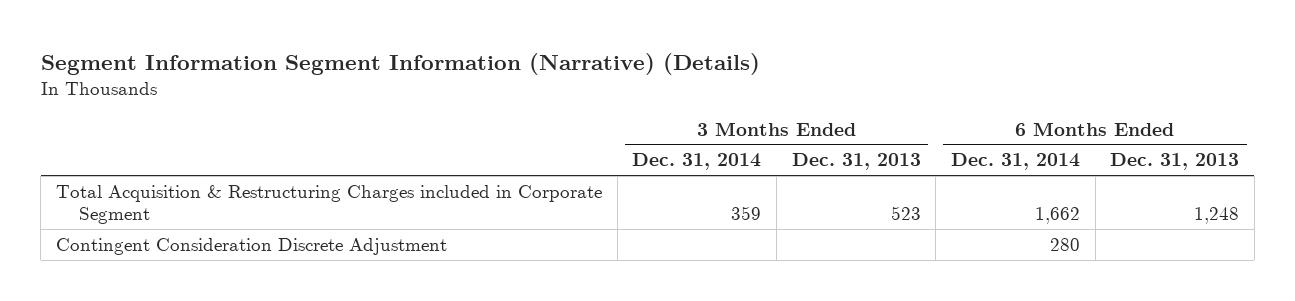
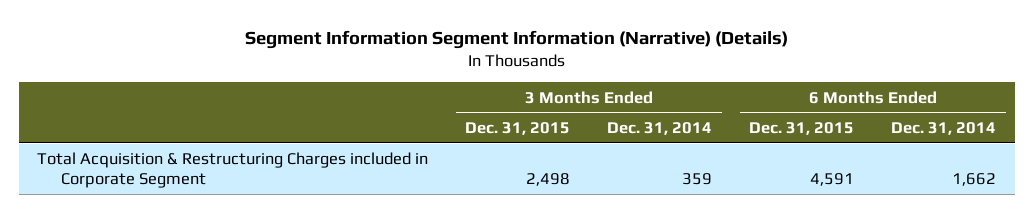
[791,153,921,171] Dec. 31, 2013 -> none
[1110,153,1240,171] Dec. 31, 2013 -> none
none -> [465,121,571,135] Dec. 31, 2015
none -> [749,121,855,135] Dec. 31, 2015
[56,237,448,255] Contingent Consideration Discrete Adjustment -> none

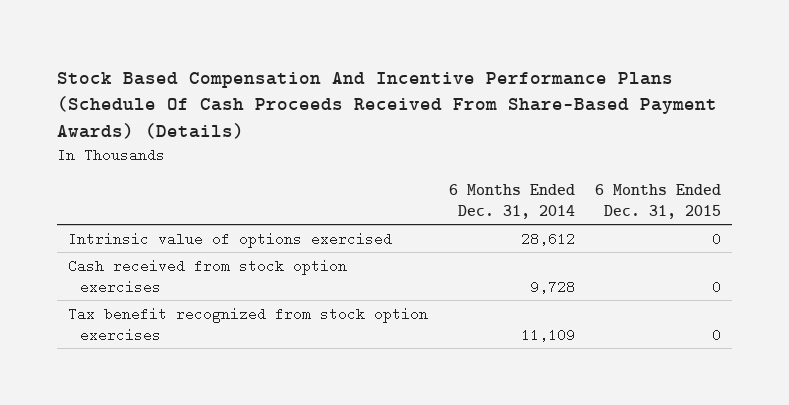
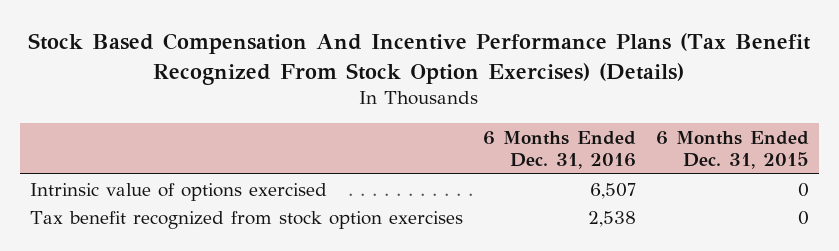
[57,71,718,139] Stock Based Compensation And Incentive Performance Plans (Schedule Of Cash Proceeds Received From Share-Based Payment Awards) (Details) -> [28,33,812,85] Stock Based Compensation And Incentive Performance Plans (Tax Benefit Recognized From Stock Option Exercises) (Details)
[448,184,575,220] 6 Months Ended Dec. 31, 2014 -> none
none -> [482,130,636,170] 6 Months Ended Dec. 31, 2016
[67,258,347,294] Cash received from stock option exercises -> none

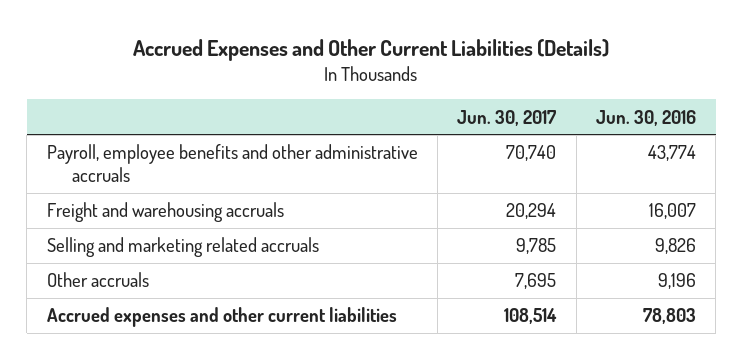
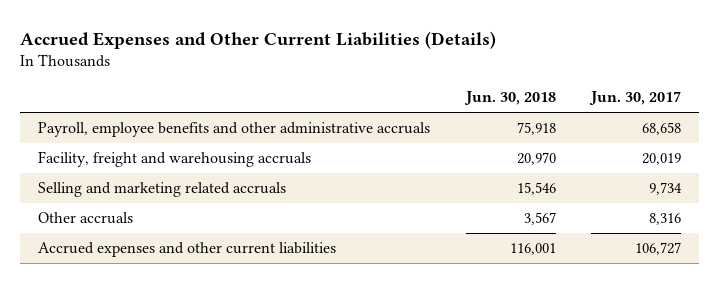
[595,109,696,126] Jun. 30, 2016 -> none
none -> [463,91,556,106] Jun. 30, 2018
[506,145,557,162] 70,740 -> [642,122,682,136] 68,658
[46,202,284,223] Freight and warehousing accruals -> [37,151,311,168] Facility, freight and warehousing accruals
[506,203,557,220] 20,294 -> [642,153,682,166] 20,019
[516,238,557,255] 9,785 -> [649,182,683,196] 9,734
[515,273,557,290] 7,695 -> [649,213,682,226] 8,316
[504,308,558,325] 108,514 -> [635,242,682,256] 106,727

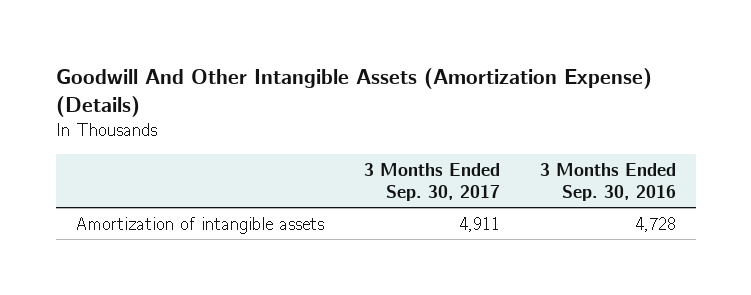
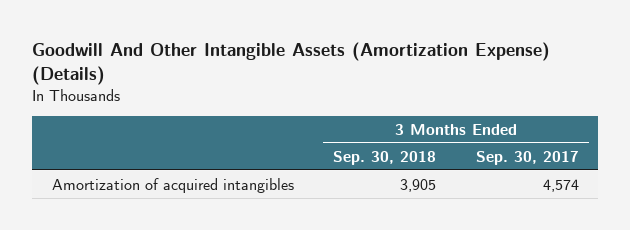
[539,162,676,202] 3 Months Ended Sep. 30, 2016 -> none
none -> [333,150,437,165] Sep. 30, 2018
[75,216,325,234] Amortization of intangible assets -> [51,177,294,193] Amortization of acquired intangibles
[459,216,501,232] 4,911 -> [542,178,579,192] 4,574

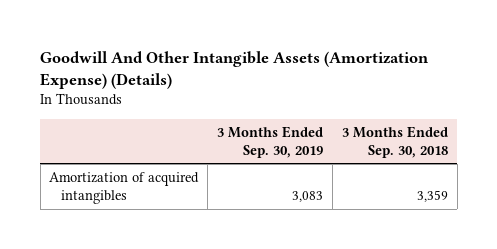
[475,150,579,165] Sep. 30, 2017 -> none
none -> [217,125,324,159] 3 Months Ended Sep. 30, 2019
[400,178,437,192] 3,905 -> [416,190,448,203] 3,359

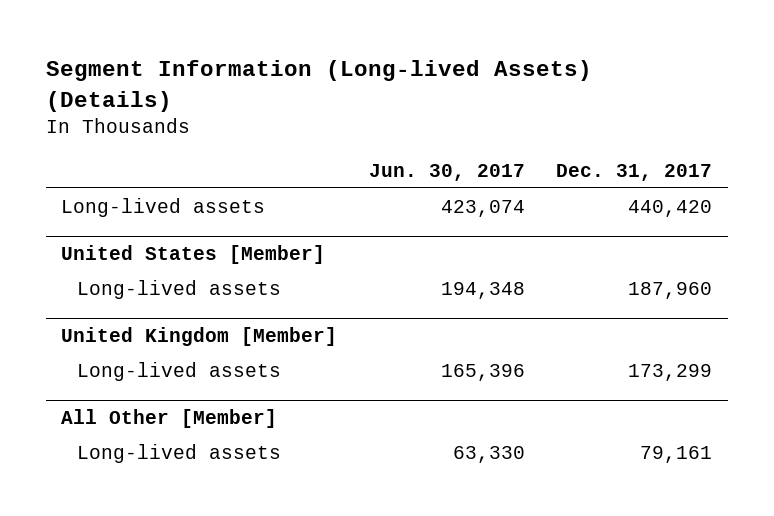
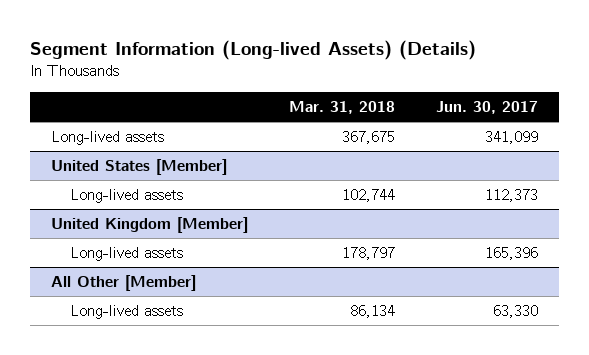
[556,163,713,181] Dec. 31, 2017 -> none
none -> [288,101,395,115] Mar. 31, 2018
[440,200,525,218] 423,074 -> [485,131,539,145] 341,099
[440,282,525,300] 194,348 -> [485,189,539,203] 112,373

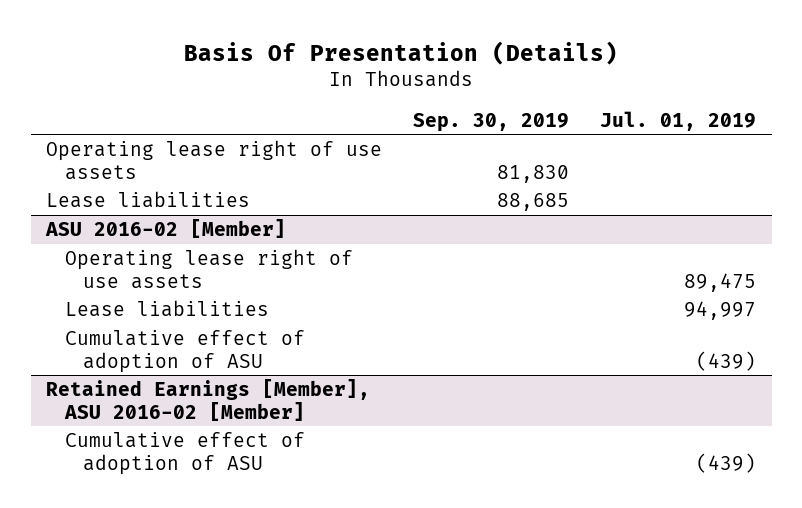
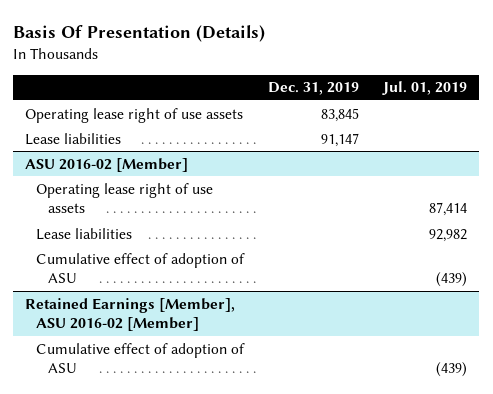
[413,112,570,132] Sep. 30, 2019 -> none
none -> [268,82,360,96] Dec. 31, 2019
[684,272,757,292] 89,475 -> [429,202,468,217] 87,414
[684,301,757,321] 94,997 -> [429,228,468,242] 92,982

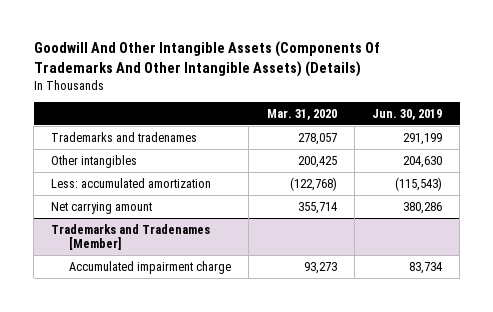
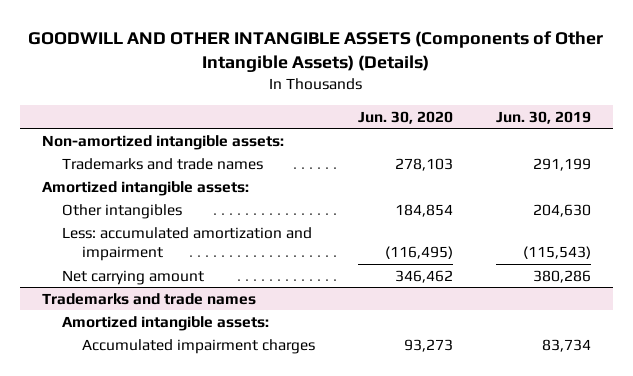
[33,41,380,77] Goodwill And Other Intangible Assets (Components Of Trademarks And Other Intangible Assets) (Details) -> [28,31,604,73] GOODWILL AND OTHER INTANGIBLE ASSETS (Components of Other Intangible Assets) (Details)
[266,108,337,120] Mar. 31, 2020 -> none
none -> [358,110,454,124] Jun. 30, 2020
none -> [41,134,284,150] Non-amortized intangible assets:
[51,131,198,142] Trademarks and tradenames -> [61,157,263,170] Trademarks and trade names
none -> [41,180,249,196] Amortized intangible assets:
[51,177,212,188] Less: accumulated amortization -> [61,226,312,261] Less: accumulated amortization and impairment
[51,223,211,251] Trademarks and Tradenames [Member] -> [41,292,256,305] Trademarks and trade names
none -> [61,315,269,331] Amortized intangible assets:
[69,260,232,274] Accumulated impairment charge -> [82,338,316,354] Accumulated impairment charges

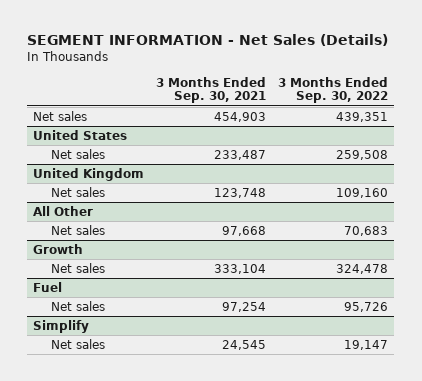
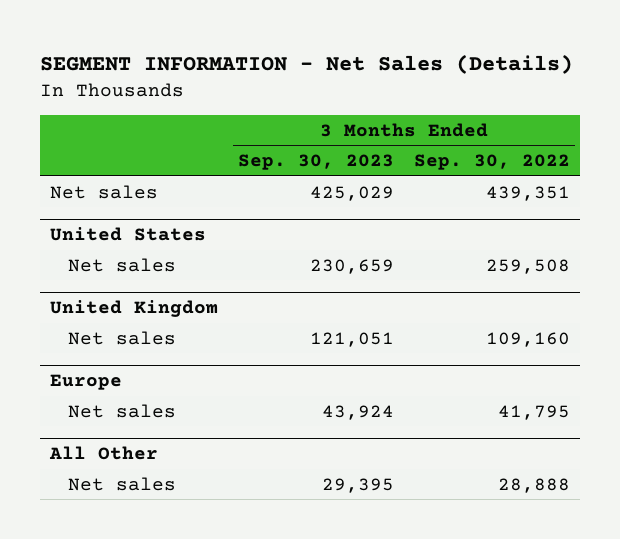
[156,76,267,104] 3 Months Ended Sep. 30, 2021 -> none
none -> [237,154,394,171] Sep. 30, 2023
none -> [49,374,122,391] Europe
none -> [68,403,177,418] Net sales
[33,243,84,254] Growth -> none
[50,262,105,273] Net sales -> none
[33,281,63,292] Fuel -> none
[50,300,105,311] Net sales -> none
[33,319,90,333] Simplify -> none
[50,338,105,349] Net sales -> none
[344,225,389,236] 70,683 -> [497,477,570,493] 28,888

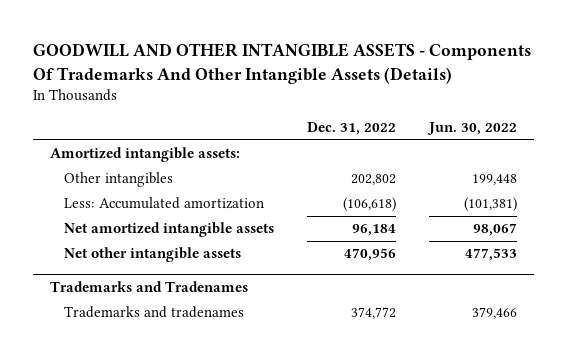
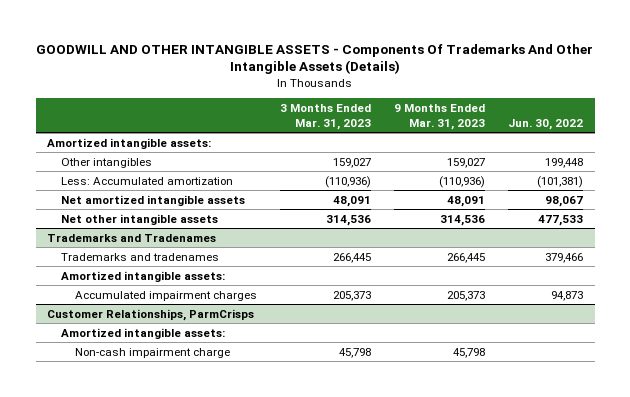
[306,122,396,136] Dec. 31, 2022 -> none
none -> [279,104,371,130] 3 Months Ended Mar. 31, 2023
none -> [393,104,485,130] 9 Months Ended Mar. 31, 2023
none -> [60,270,225,282] Amortized intangible assets:
none -> [74,290,257,301] Accumulated impairment charges
none -> [47,308,255,321] Customer Relationships, ParmCrisps
none -> [60,327,225,339] Amortized intangible assets:
none -> [74,347,230,358] Non-cash impairment charge

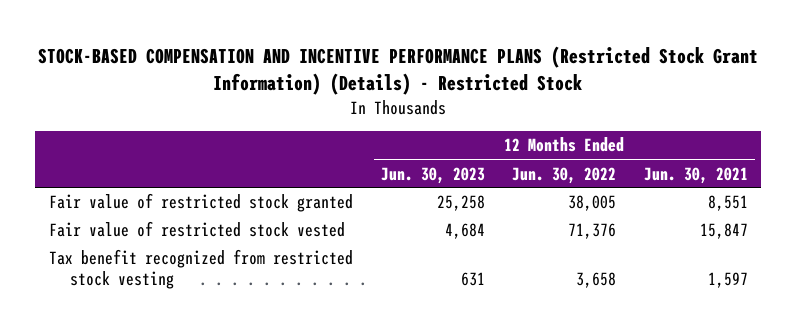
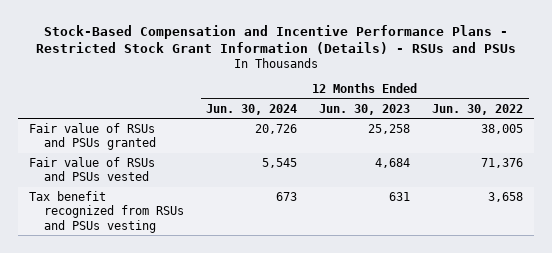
[38,45,759,95] STOCK-BASED COMPENSATION AND INCENTIVE PERFORMANCE PLANS (Restricted Stock Grant Information) (Details) - Restricted Stock -> [35,24,516,55] Stock-Based Compensation and Incentive Performance Plans - Restricted Stock Grant Information (Details) - RSUs and PSUs
[643,166,748,184] Jun. 30, 2021 -> none
none -> [206,103,298,115] Jun. 30, 2024
[49,193,354,213] Fair value of restricted stock granted -> [28,122,156,151] Fair value of RSUs and PSUs granted
[49,221,346,238] Fair value of restricted stock vested -> [28,156,155,182] Fair value of RSUs and PSUs vested
[49,249,354,289] Tax benefit recognized from restricted stock vesting -> [28,190,184,233] Tax benefit recognized from RSUs and PSUs vesting

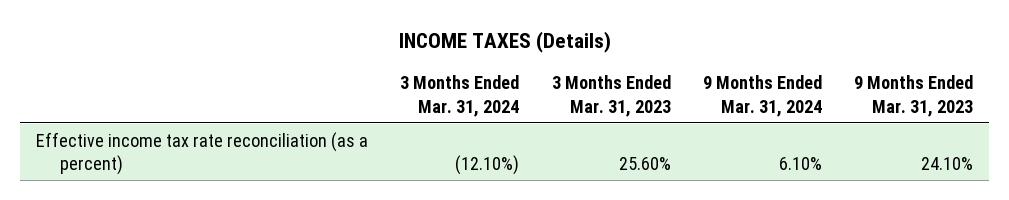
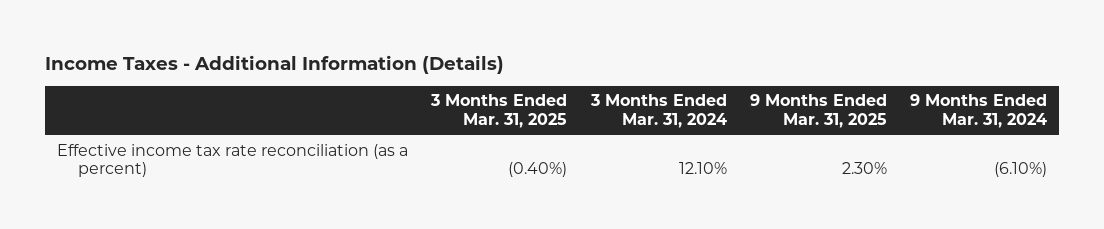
[398,31,611,54] INCOME TAXES (Details) -> [45,54,505,74] Income Taxes - Additional Information (Details)
[551,75,671,117] 3 Months Ended Mar. 31, 2023 -> none
[853,75,973,117] 9 Months Ended Mar. 31, 2023 -> none
none -> [430,94,568,128] 3 Months Ended Mar. 31, 2025
none -> [750,94,888,128] 9 Months Ended Mar. 31, 2025
[455,154,520,175] (12.10%) -> [678,162,727,175] 12.10%
[778,156,822,170] 6.10% -> [994,162,1048,178] (6.10%)

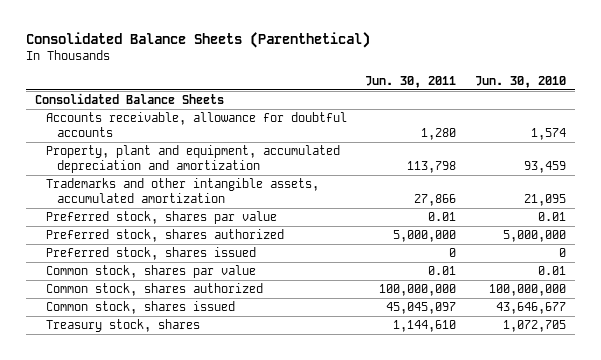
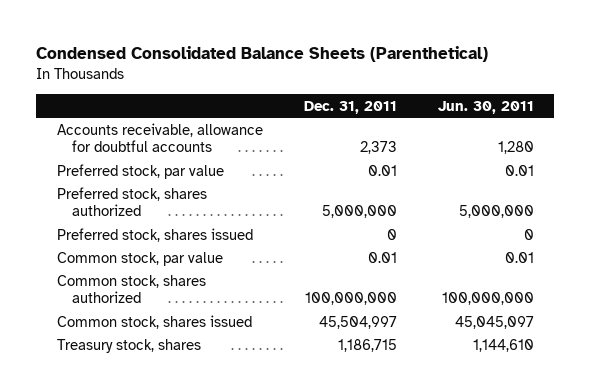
[25,31,370,48] Consolidated Balance Sheets (Parenthetical) -> [36,46,489,63] Condensed Consolidated Balance Sheets (Parenthetical)
[474,75,566,88] Jun. 30, 2010 -> none
none -> [303,100,397,114] Dec. 31, 2011
[34,93,224,105] Consolidated Balance Sheets -> none
[45,145,340,174] Property, plant and equipment, accumulated depreciation and amortization -> none
[45,178,319,204] Trademarks and other intangible assets, accumulated amortization -> none
[45,211,277,225] Preferred stock, shares par value -> [56,163,224,179] Preferred stock, par value
[45,265,256,279] Common stock, shares par value -> [56,251,223,266] Common stock, par value

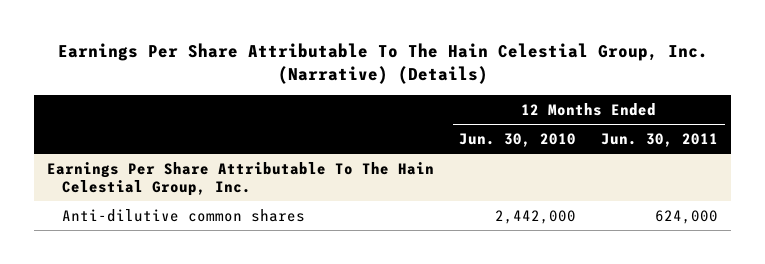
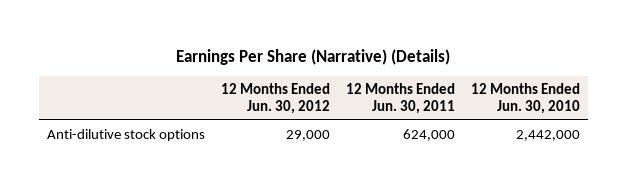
[57,43,708,85] Earnings Per Share Attributable To The Hain Celestial Group, Inc. (Narrative) (Details) -> [176,48,451,65] Earnings Per Share (Narrative) (Details)
none -> [220,83,330,115] 12 Months Ended Jun. 30, 2012
[46,161,434,196] Earnings Per Share Attributable To The Hain Celestial Group, Inc. -> none
[62,208,306,222] Anti-dilutive common shares -> [46,128,205,141] Anti-dilutive stock options

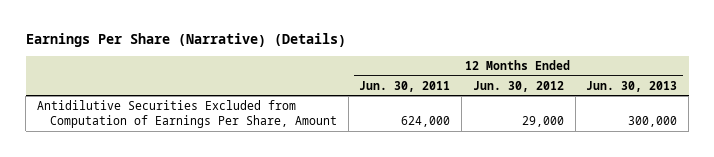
[470,83,580,115] 12 Months Ended Jun. 30, 2010 -> none
none -> [586,80,678,92] Jun. 30, 2013
[46,128,205,141] Anti-dilutive stock options -> [37,100,337,128] Antidilutive Securities Excluded from Computation of Earnings Per Share, Amount

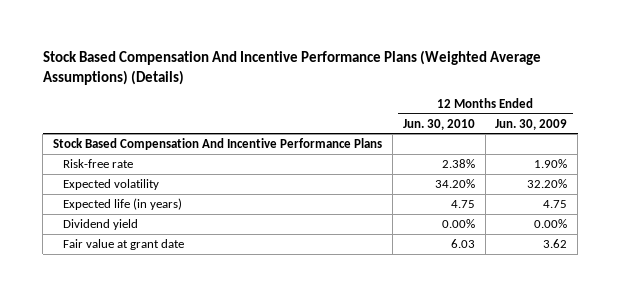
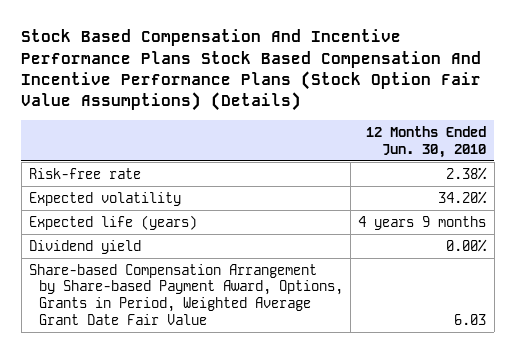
[42,50,541,85] Stock Based Compensation And Incentive Performance Plans (Weighted Average Assumptions) (Details) -> [21,29,482,112] Stock Based Compensation And Incentive Performance Plans Stock Based Compensation And Incentive Performance Plans (Stock Option Fair Value Assumptions) (Details)
[495,118,568,130] Jun. 30, 2009 -> none
[53,137,383,150] Stock Based Compensation And Incentive Performance Plans -> none
[63,197,183,210] Expected life (in years) -> [28,214,197,230] Expected life (years)
[450,199,475,208] 4.75 -> [358,215,487,230] 4 years 9 months
[63,238,185,250] Fair value at grant date -> [28,263,343,326] Share-based Compensation Arrangement by Share-based Payment Award, Options, Grants in Period, Weighted Average Grant Date Fair Value

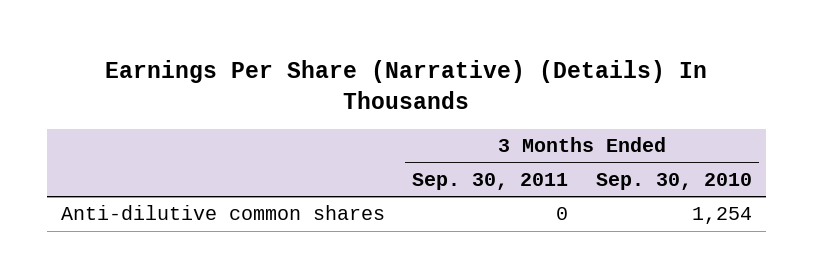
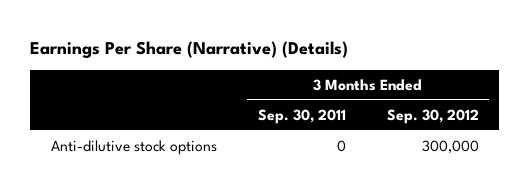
[105,59,708,109] Earnings Per Share (Narrative) (Details) In Thousands -> [30,41,349,59] Earnings Per Share (Narrative) (Details)
[596,173,753,191] Sep. 30, 2010 -> none
none -> [386,108,479,124] Sep. 30, 2012
[60,205,385,221] Anti-dilutive common shares -> [50,140,217,156] Anti-dilutive stock options

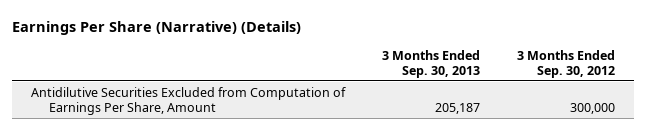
[257,108,346,124] Sep. 30, 2011 -> none
none -> [381,49,480,78] 3 Months Ended Sep. 30, 2013
[50,140,217,156] Anti-dilutive stock options -> [30,87,346,116] Antidilutive Securities Excluded from Computation of Earnings Per Share, Amount

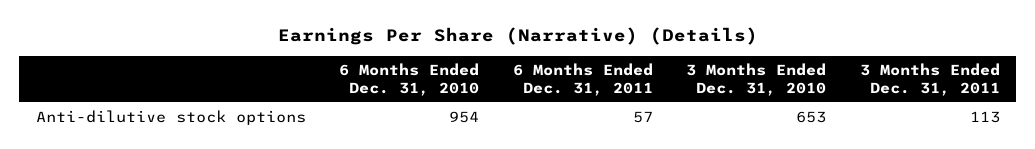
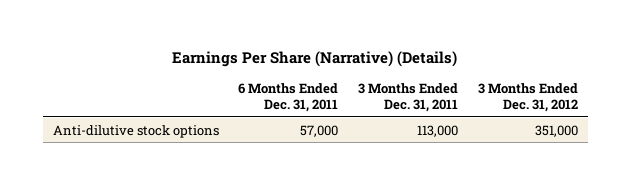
[339,62,480,97] 6 Months Ended Dec. 31, 2010 -> none
[686,62,827,97] 3 Months Ended Dec. 31, 2010 -> none
none -> [477,83,578,113] 3 Months Ended Dec. 31, 2012
[632,110,653,123] 57 -> [300,124,339,137] 57,000
[969,110,1000,123] 113 -> [417,124,459,137] 113,000

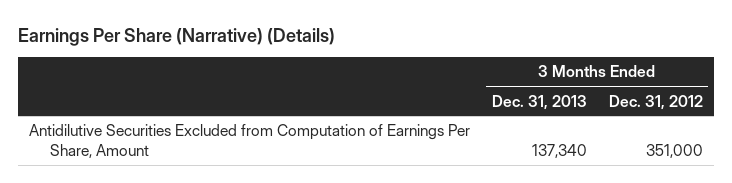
[238,83,339,113] 6 Months Ended Dec. 31, 2011 -> none
[358,83,459,113] 3 Months Ended Dec. 31, 2011 -> none
none -> [491,94,587,110] Dec. 31, 2013
[52,124,219,138] Anti-dilutive stock options -> [28,124,470,158] Antidilutive Securities Excluded from Computation of Earnings Per Share, Amount

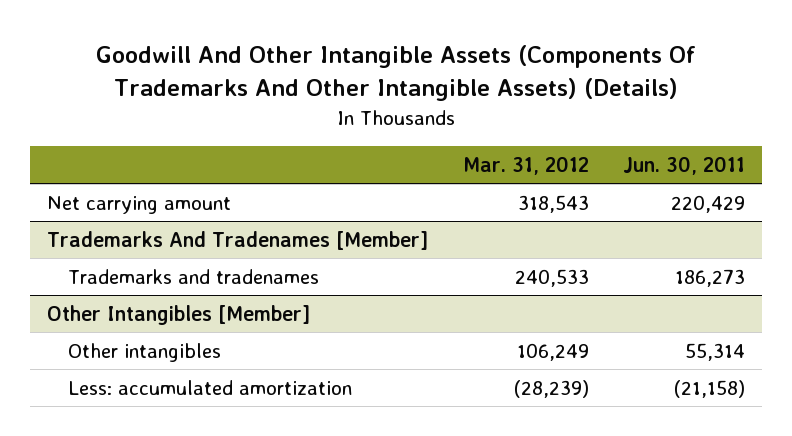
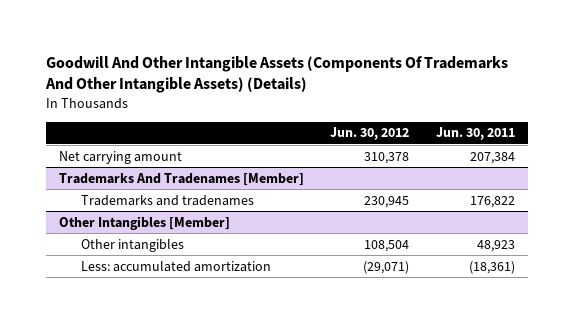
[462,155,589,175] Mar. 31, 2012 -> none
none -> [330,127,410,141] Jun. 30, 2012
[670,194,745,213] 220,429 -> [469,151,515,164] 207,384
[674,268,745,287] 186,273 -> [469,195,515,208] 176,822
[684,342,745,361] 55,314 -> [476,239,515,252] 48,923
[673,379,745,398] (21,158) -> [468,260,515,274] (18,361)

